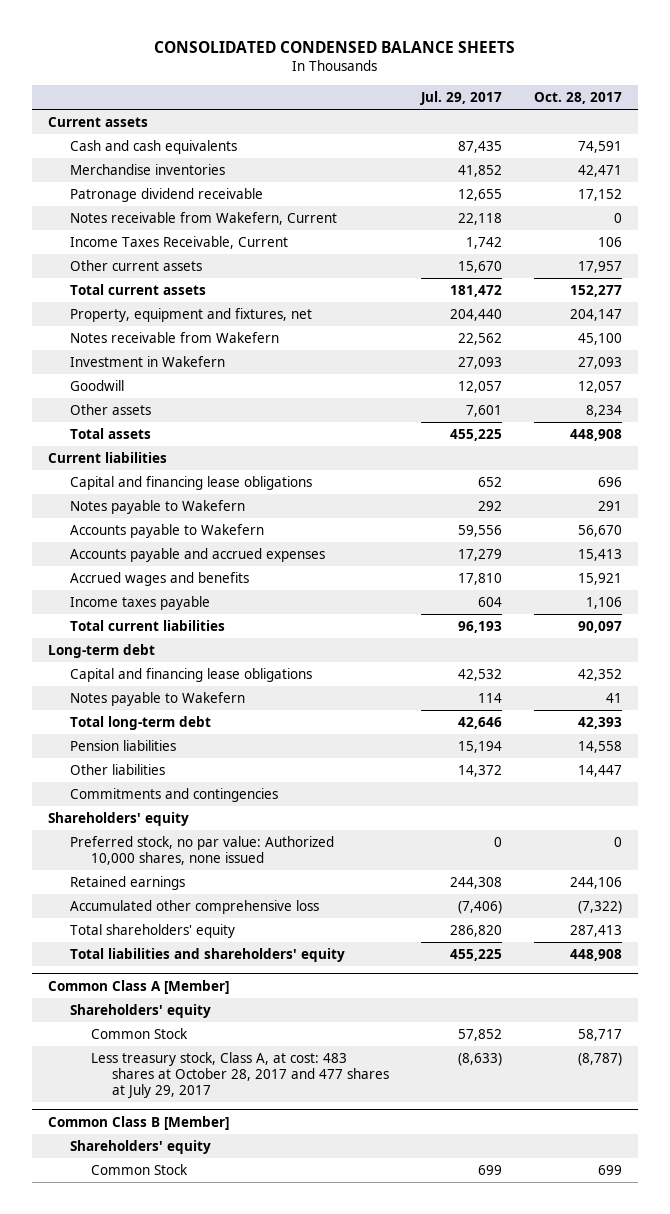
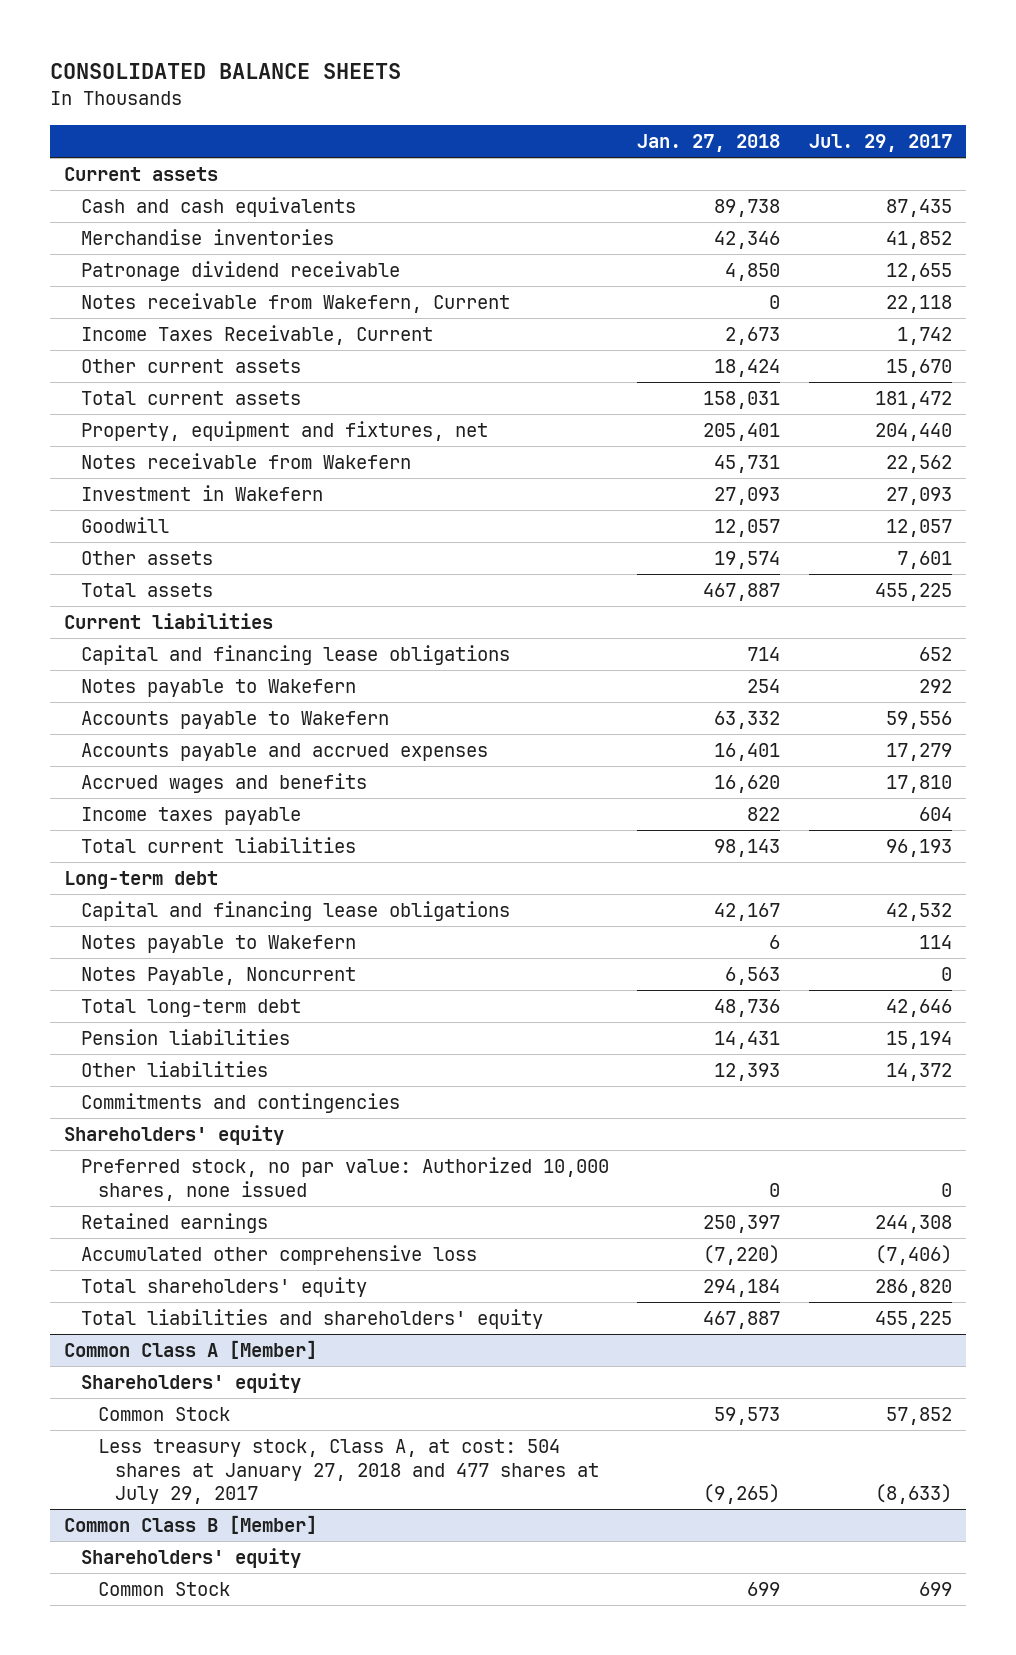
[154,41,516,54] CONSOLIDATED CONDENSED BALANCE SHEETS -> [49,63,401,80] CONSOLIDATED BALANCE SHEETS
[534,91,623,104] Oct. 28, 2017 -> none
none -> [637,133,781,152] Jan. 27, 2018
none -> [80,967,356,986] Notes Payable, Noncurrent
[91,1052,390,1099] Less treasury stock, Class A, at cost: 483 shares at October 28, 2017 and 477 shares at July 29, 2017 -> [97,1439,599,1505] Less treasury stock, Class A, at cost: 504 shares at January 27, 2018 and 477 shares at July 29, 2017

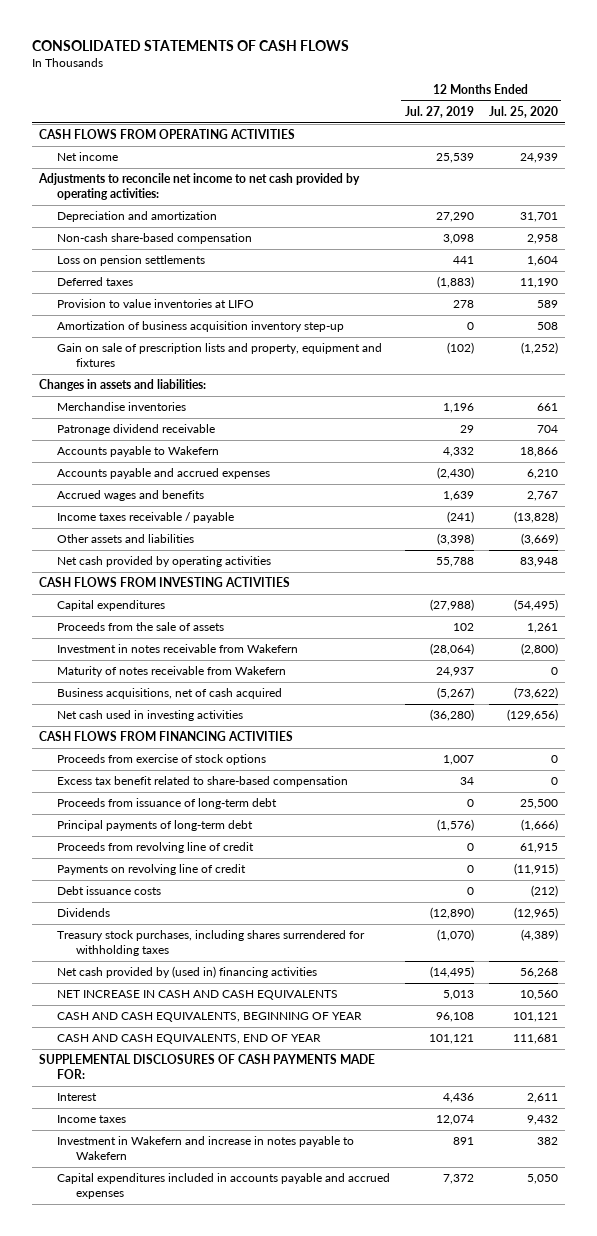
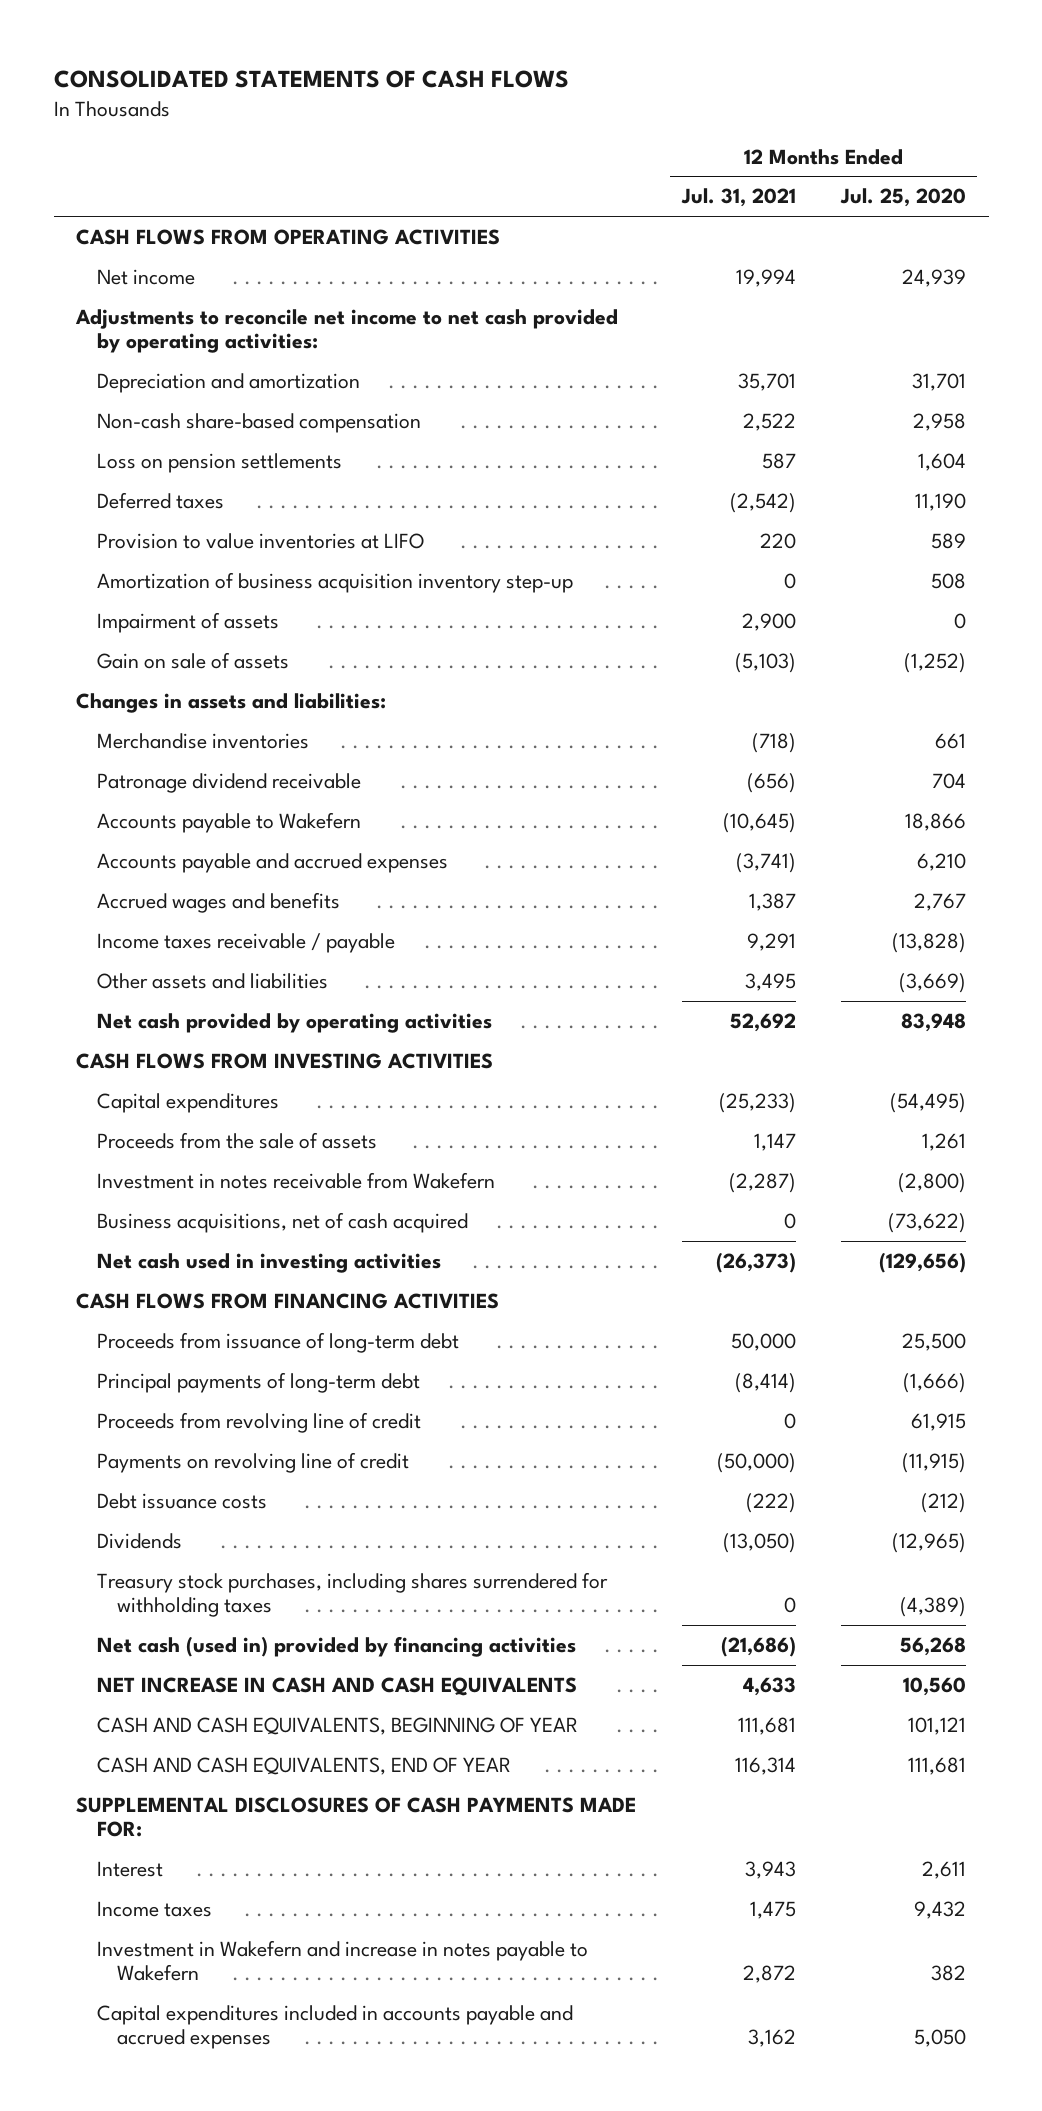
[404,106,474,119] Jul. 27, 2019 -> none
none -> [680,188,796,208] Jul. 31, 2021
none -> [96,611,279,633] Impairment of assets
[57,343,383,368] Gain on sale of prescription lists and property, equipment and fixtures -> [96,651,289,669] Gain on sale of assets
[57,666,287,678] Maturity of notes receivable from Wakefern -> none
[57,754,267,766] Proceeds from exercise of stock options -> none
[57,776,349,788] Excess tax benefit related to share-based compensation -> none
[57,966,318,979] Net cash provided by (used in) financing activities -> [96,1635,576,1657] Net cash (used in) provided by financing activities

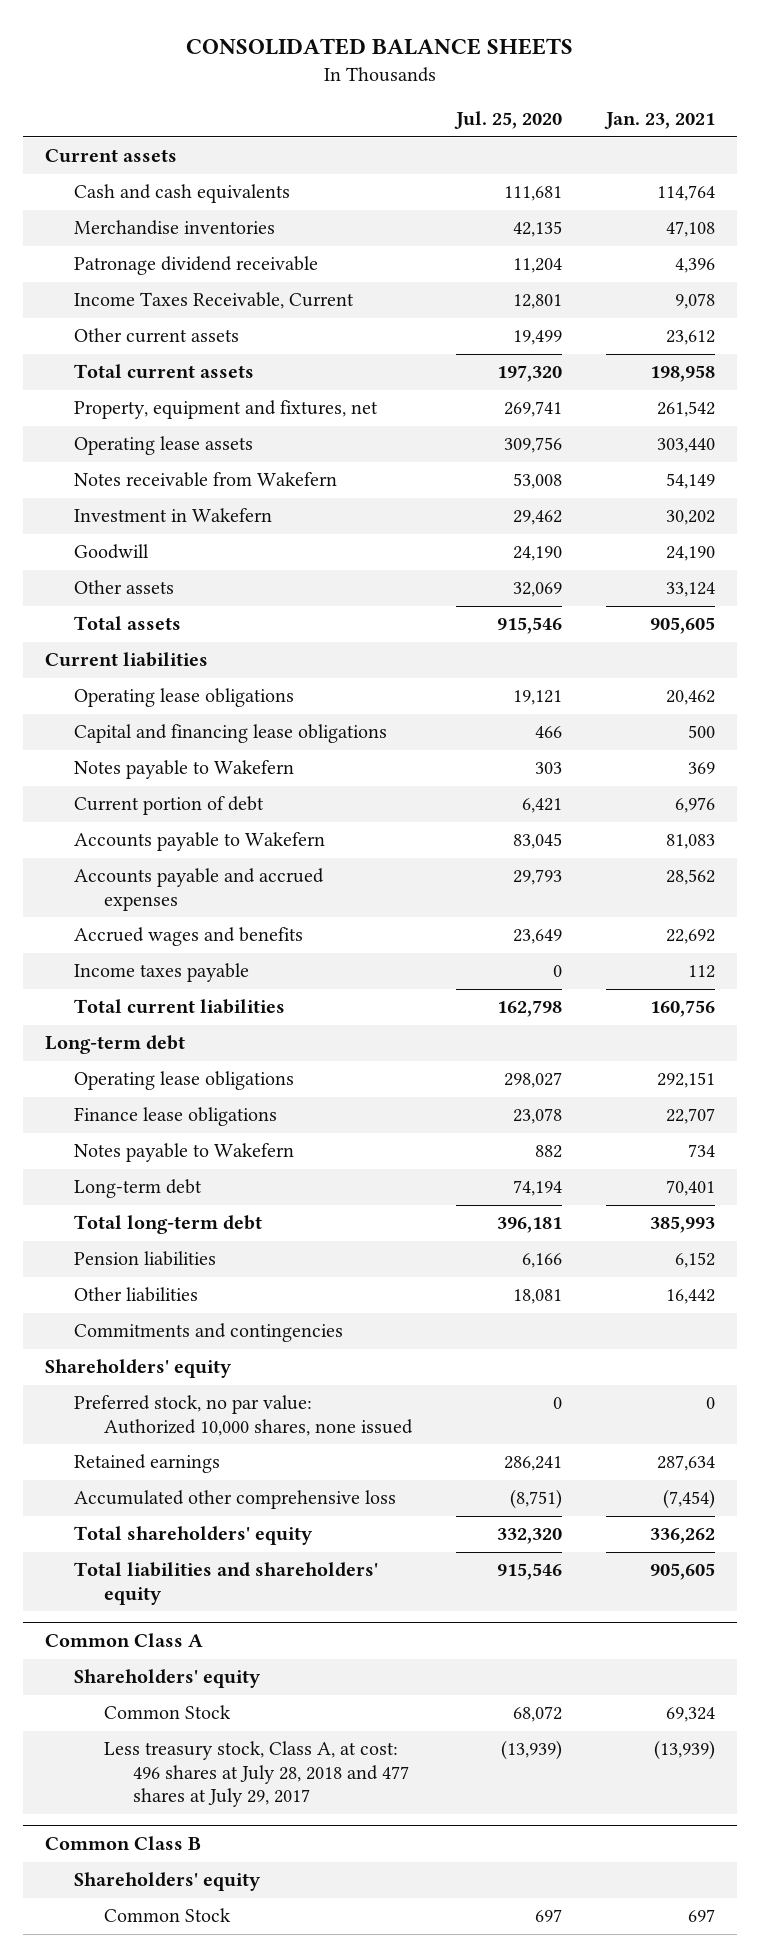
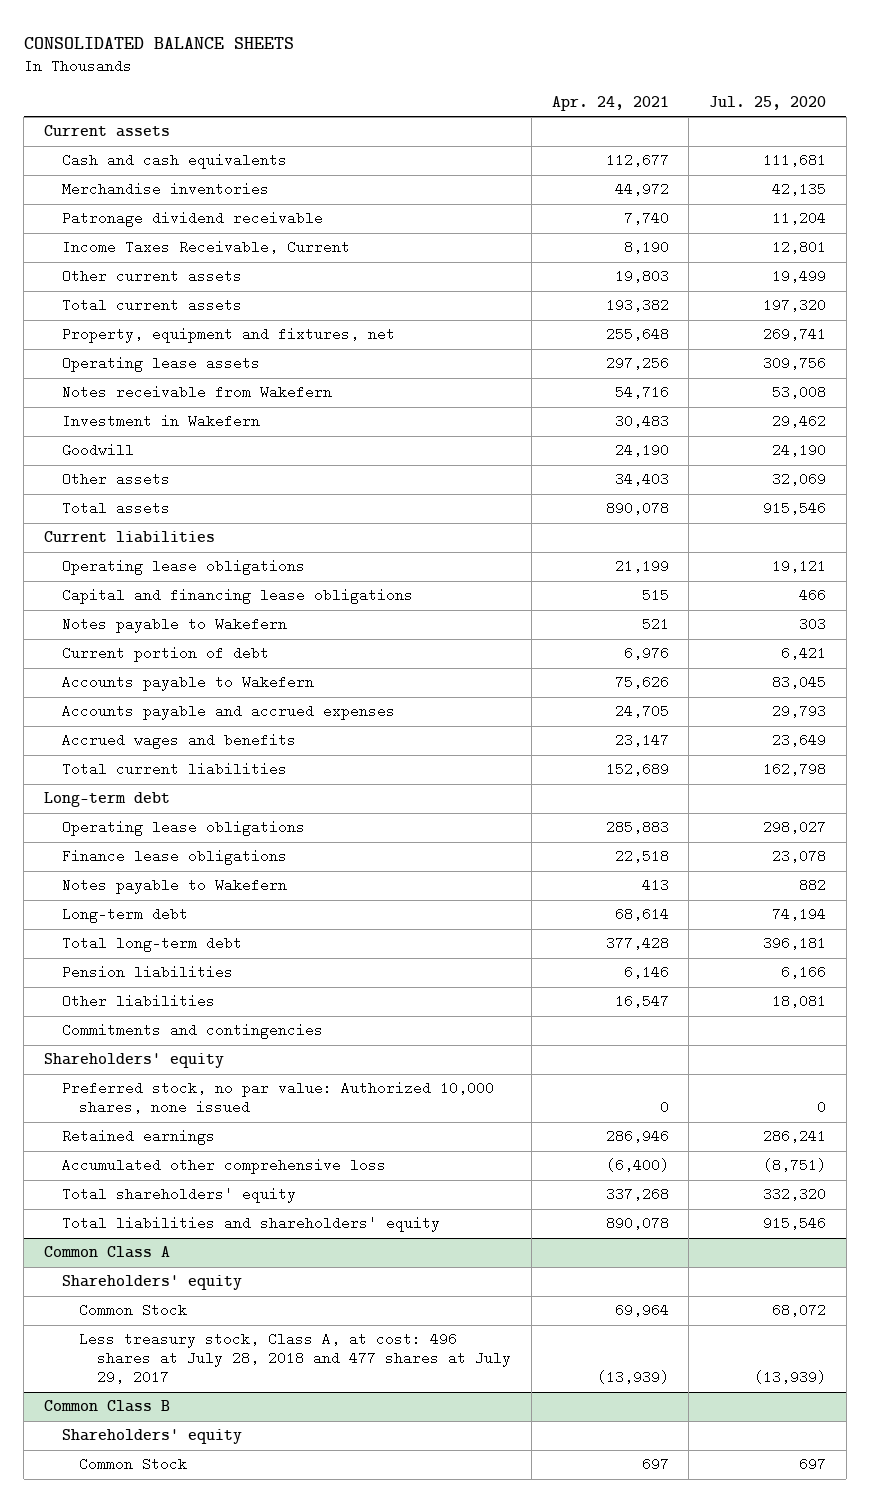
[604,112,716,130] Jan. 23, 2021 -> none
none -> [551,95,669,111] Apr. 24, 2021
[74,963,250,983] Income taxes payable -> none

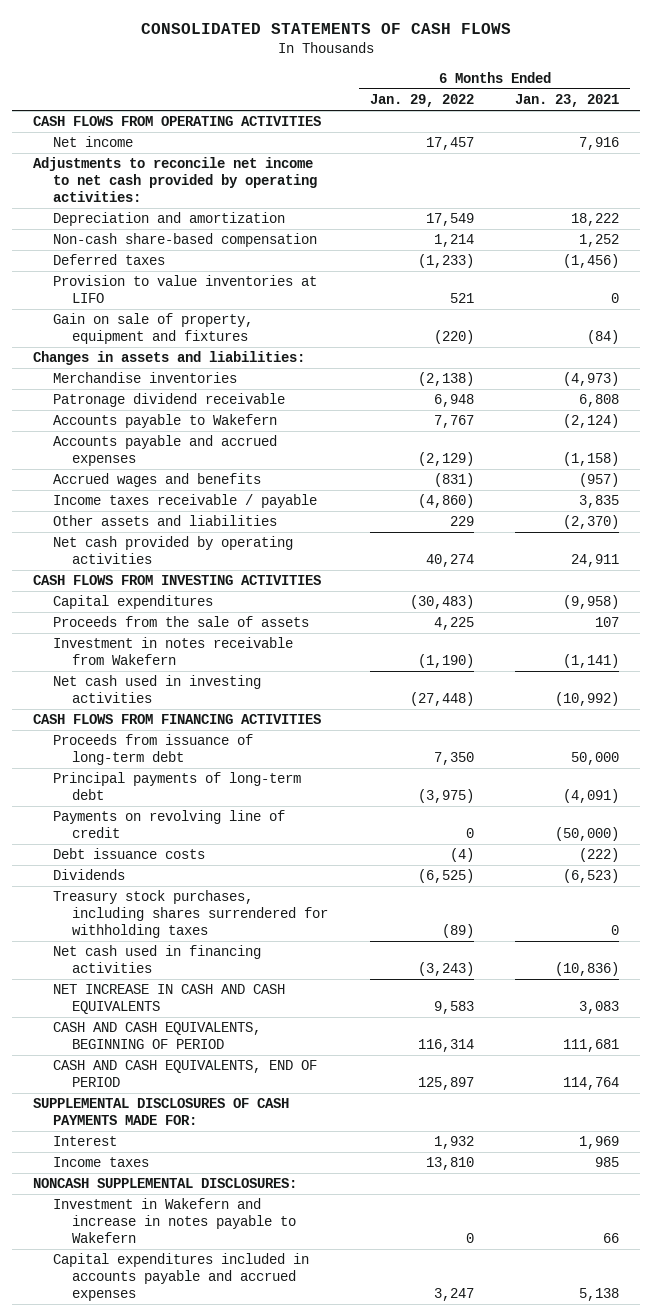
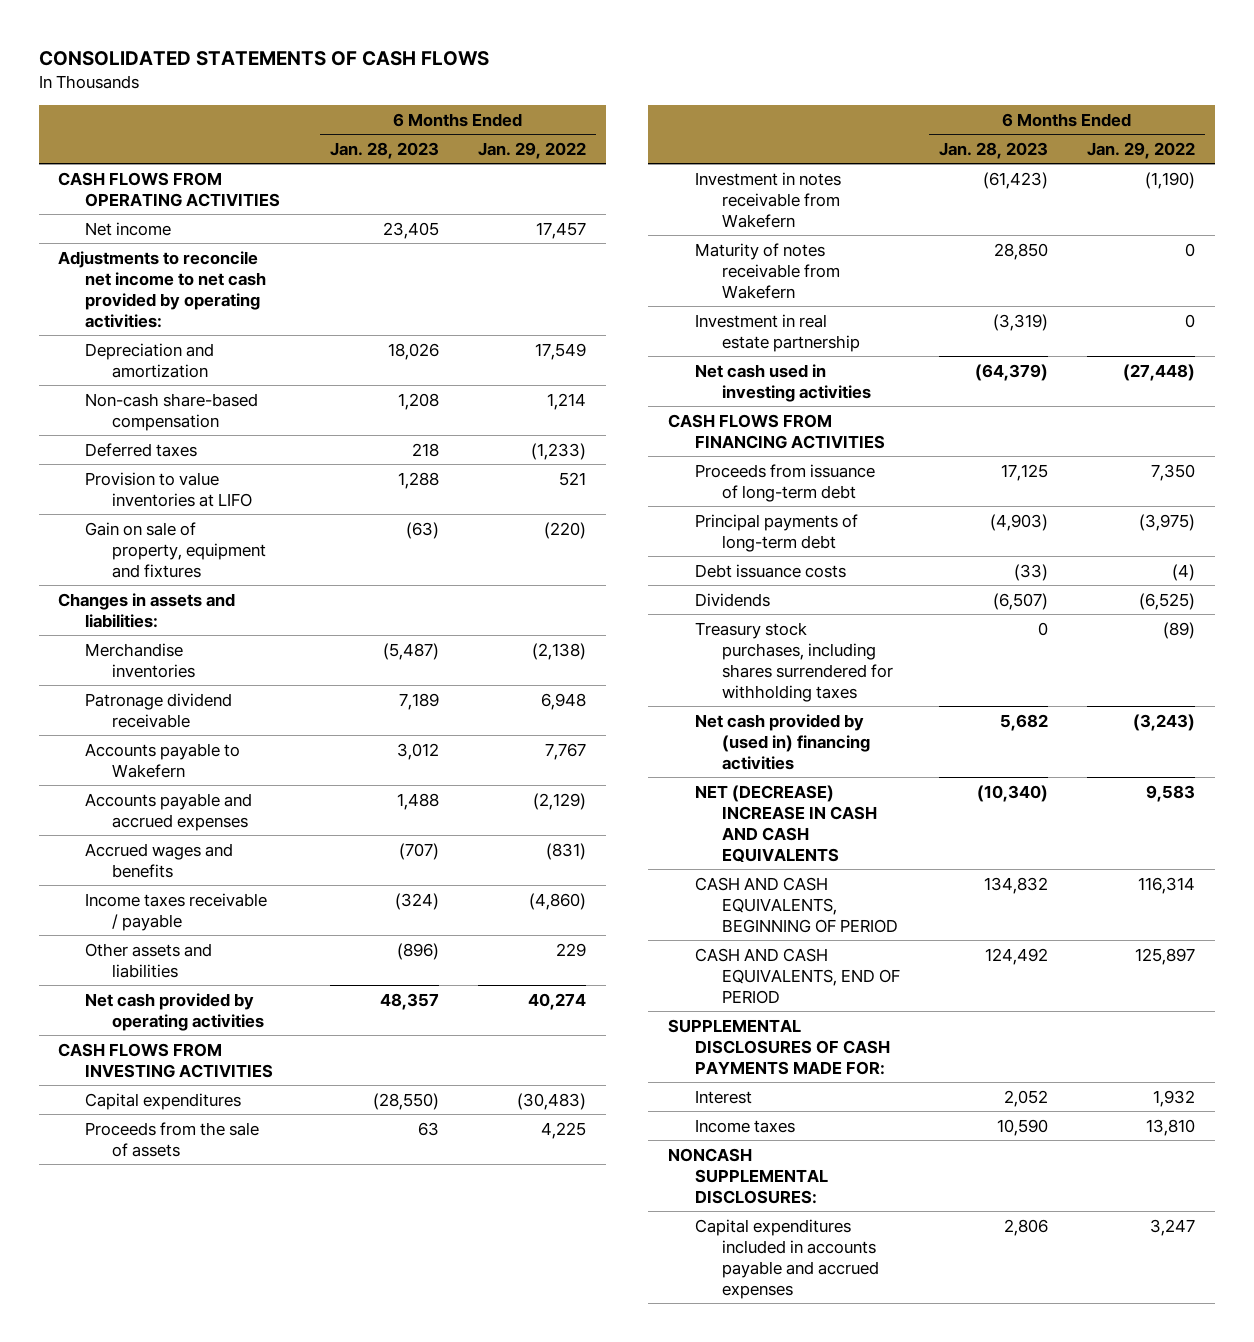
[515,94,620,108] Jan. 23, 2021 -> none
none -> [329,141,439,159] Jan. 28, 2023
none -> [694,242,840,299] Maturity of notes receivable from Wakefern
none -> [694,313,860,352] Investment in real estate partnership
[52,810,285,838] Payments on revolving line of credit -> none
[52,945,261,973] Net cash used in financing activities -> [694,713,870,770] Net cash provided by (used in) financing activities
[52,984,285,1014] NET INCREASE IN CASH AND CASH EQUIVALENTS -> [694,784,877,862] NET (DECREASE) INCREASE IN CASH AND CASH EQUIVALENTS
[52,1198,297,1243] Investment in Wakefern and increase in notes payable to Wakefern -> none

